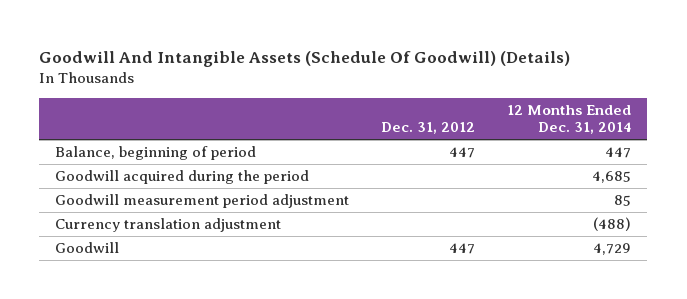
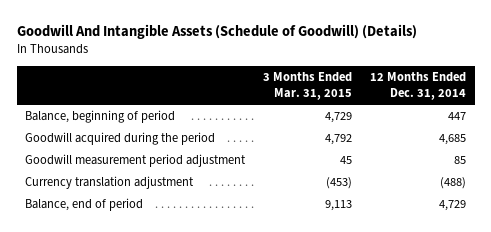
[39,50,571,67] Goodwill And Intangible Assets (Schedule Of Goodwill) (Details) -> [16,24,417,40] Goodwill And Intangible Assets (Schedule of Goodwill) (Details)
[381,122,476,135] Dec. 31, 2012 -> none
none -> [263,72,353,101] 3 Months Ended Mar. 31, 2015
[55,242,120,254] Goodwill -> [25,198,144,212] Balance, end of period

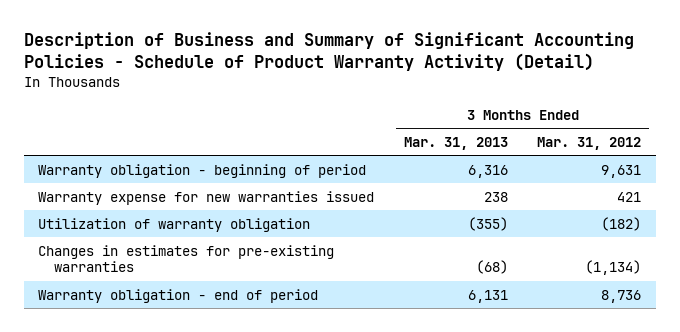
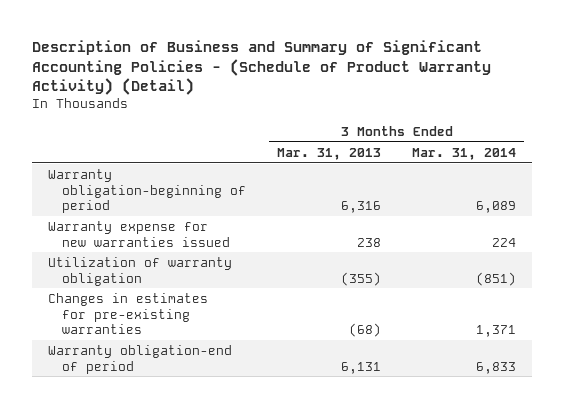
[23,31,634,71] Description of Business and Summary of Significant Accounting Policies - Schedule of Product Warranty Activity (Detail) -> [32,39,492,96] Description of Business and Summary of Significant Accounting Policies - (Schedule of Product Warranty Activity) (Detail)
[537,136,642,150] Mar. 31, 2012 -> none
none -> [412,147,517,160] Mar. 31, 2014
[38,163,367,178] Warranty obligation - beginning of period -> [47,168,246,214] Warranty obligation-beginning of period
[38,288,319,303] Warranty obligation - end of period -> [47,344,232,374] Warranty obligation-end of period

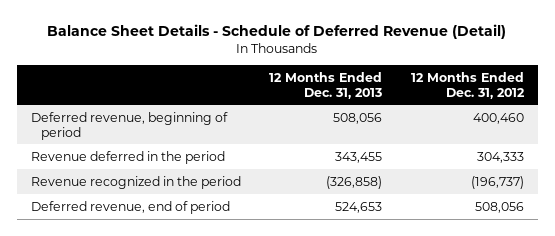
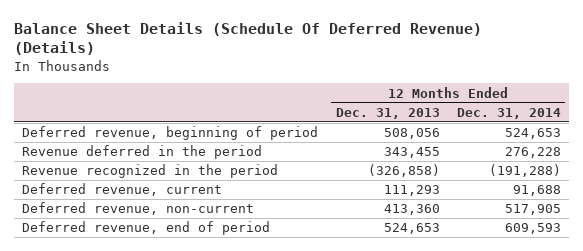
[47,23,507,39] Balance Sheet Details - Schedule of Deferred Revenue (Detail) -> [13,21,482,56] Balance Sheet Details (Schedule Of Deferred Revenue) (Details)
[410,71,525,99] 12 Months Ended Dec. 31, 2012 -> none
none -> [456,107,561,119] Dec. 31, 2014
none -> [22,183,223,197] Deferred revenue, current
none -> [22,202,255,216] Deferred revenue, non-current

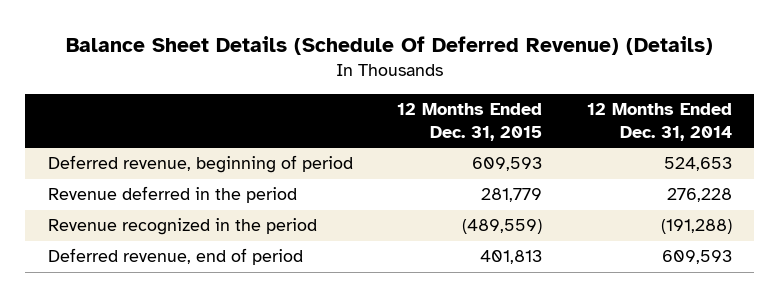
[335,107,440,119] Dec. 31, 2013 -> none
none -> [397,103,543,141] 12 Months Ended Dec. 31, 2015
[22,183,223,197] Deferred revenue, current -> none
[22,202,255,216] Deferred revenue, non-current -> none

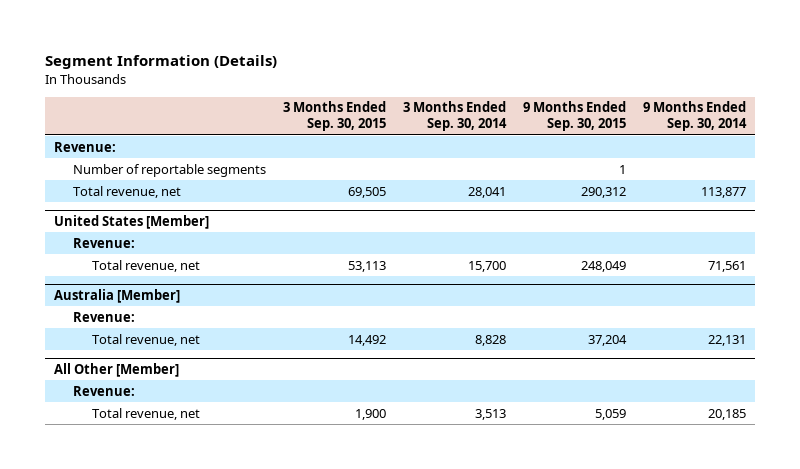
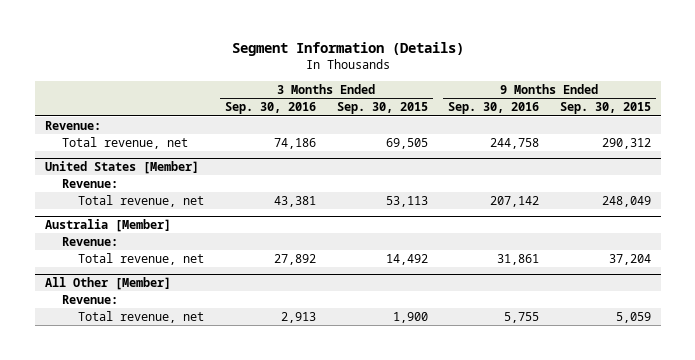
[402,101,507,132] 3 Months Ended Sep. 30, 2014 -> none
[642,101,747,132] 9 Months Ended Sep. 30, 2014 -> none
none -> [224,102,316,115] Sep. 30, 2016
none -> [448,102,540,115] Sep. 30, 2016
[72,163,266,177] Number of reportable segments -> none

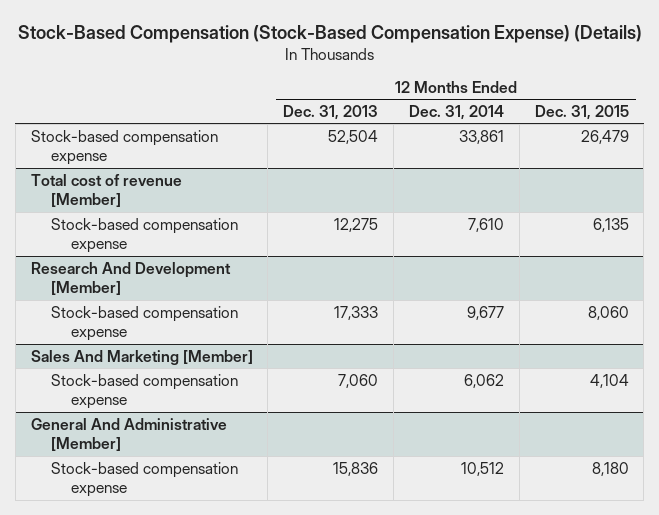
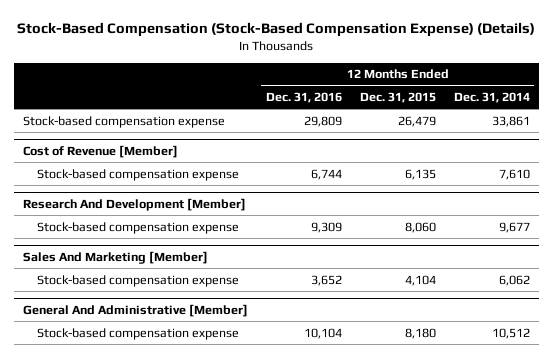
[283,105,379,121] Dec. 31, 2013 -> none
none -> [265,92,342,104] Dec. 31, 2016
[30,173,182,208] Total cost of revenue [Member] -> [22,145,178,159] Cost of Revenue [Member]

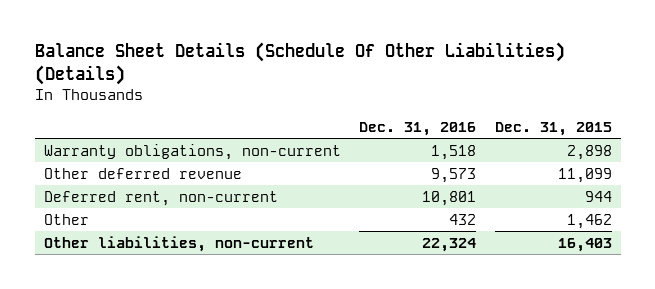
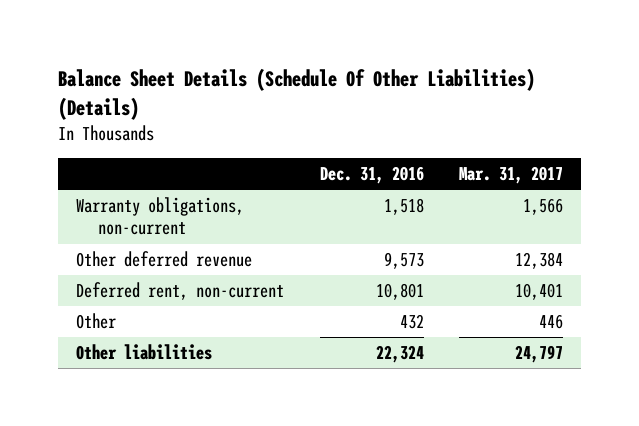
[494,121,612,136] Dec. 31, 2015 -> none
none -> [459,165,564,184] Mar. 31, 2017
[43,235,314,252] Other liabilities, non-current -> [75,344,212,361] Other liabilities

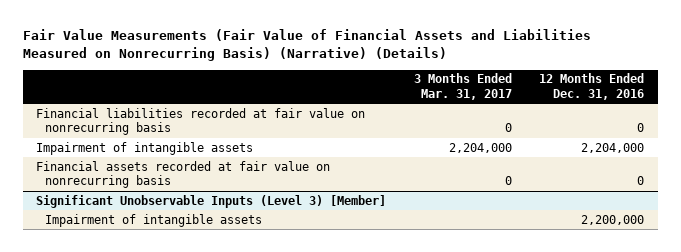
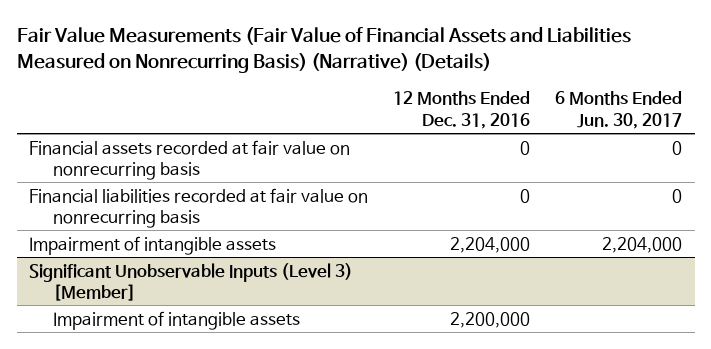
[413,73,512,100] 3 Months Ended Mar. 31, 2017 -> none
none -> [555,91,683,129] 6 Months Ended Jun. 30, 2017
[36,160,331,189] Financial assets recorded at fair value on nonrecurring basis -> [29,139,351,180] Financial assets recorded at fair value on nonrecurring basis

